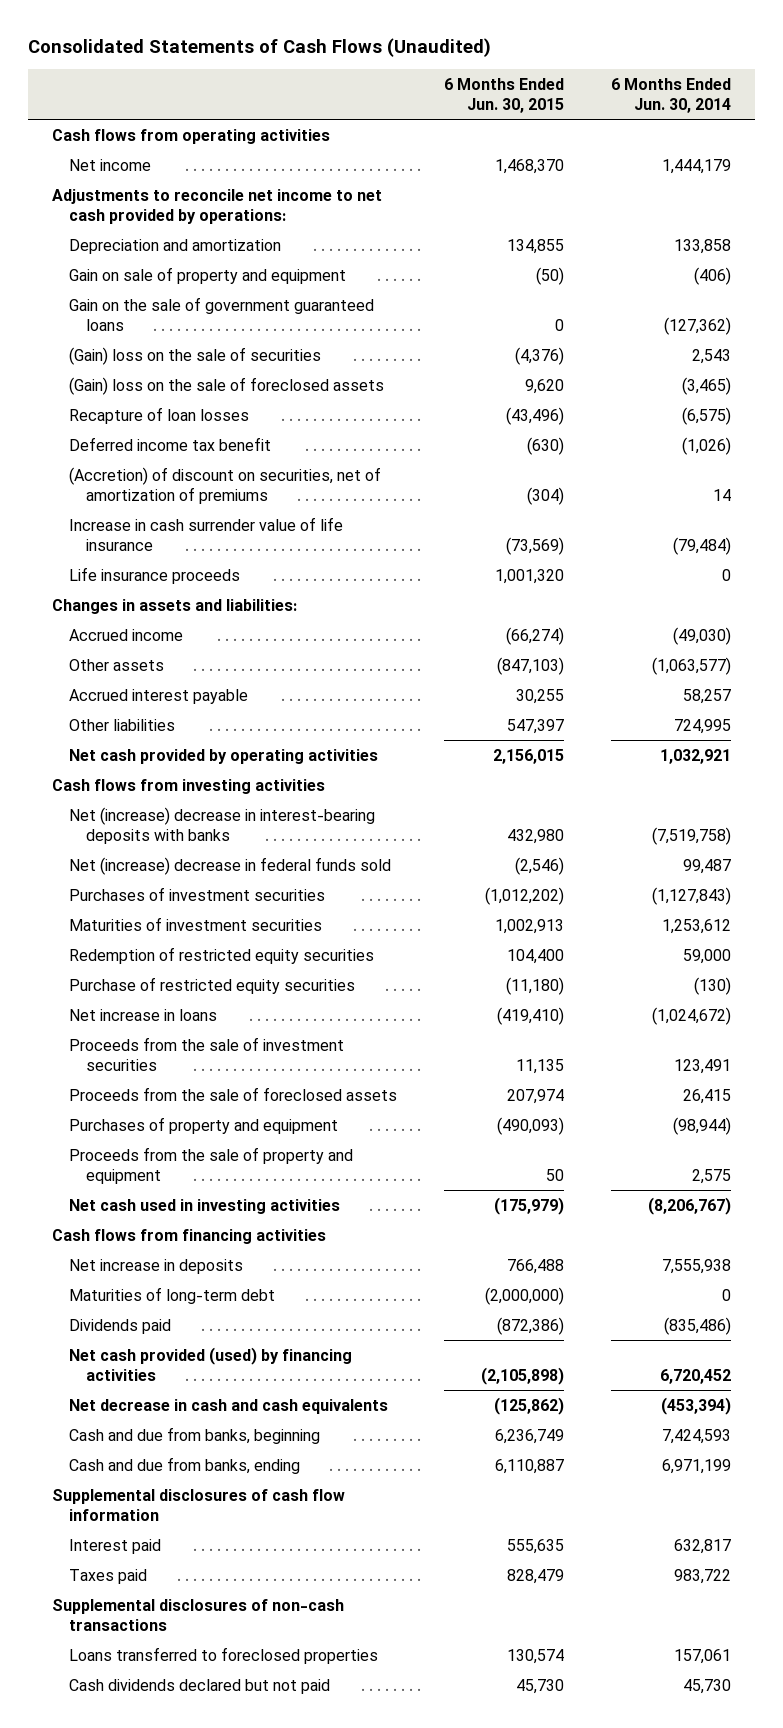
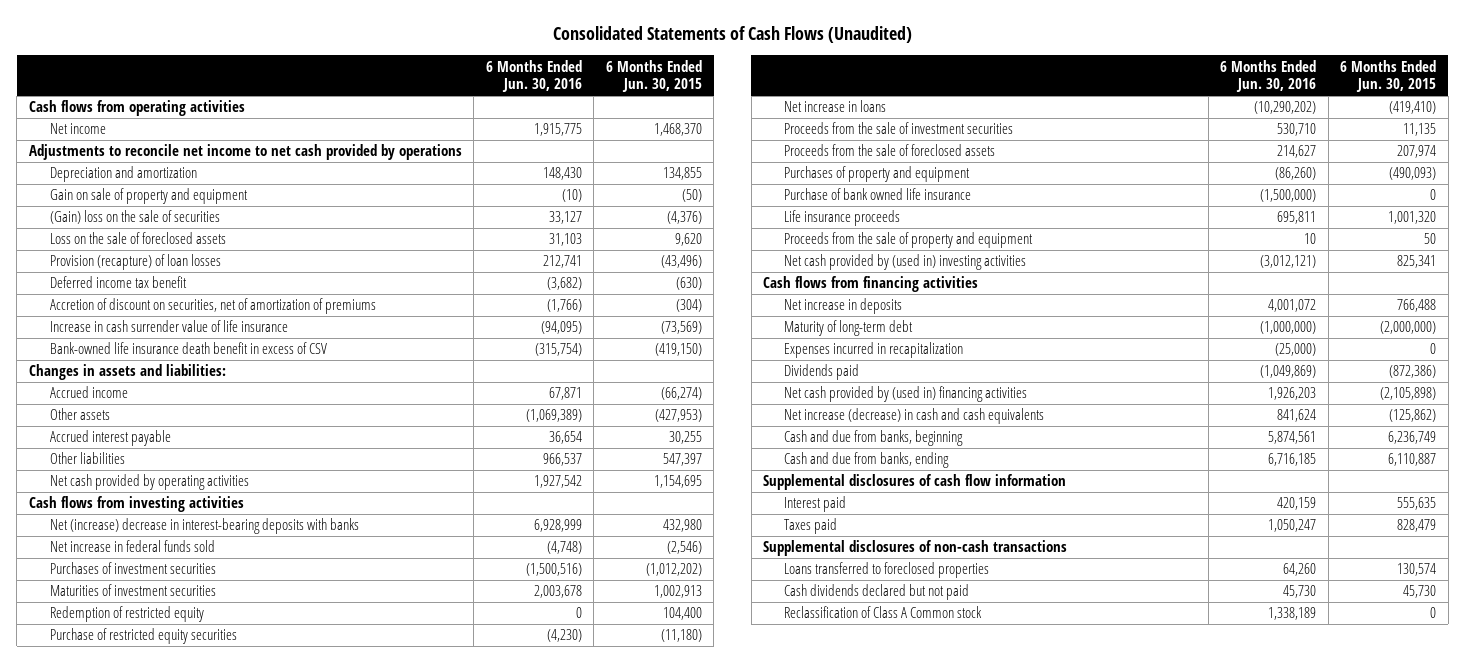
[611,78,732,114] 6 Months Ended Jun. 30, 2014 -> none
none -> [485,59,582,93] 6 Months Ended Jun. 30, 2016
[51,188,382,224] Adjustments to reconcile net income to net cash provided by operations: -> [28,144,462,161] Adjustments to reconcile net income to net cash provided by operations
[69,296,375,331] Gain on the sale of government guaranteed loans -> none
[69,376,385,395] (Gain) loss on the sale of foreclosed assets -> [49,232,226,245] Loss on the sale of foreclosed assets
[69,406,250,424] Recapture of loan losses -> [49,254,221,271] Provision (recapture) of loan losses
[69,466,382,504] (Accretion) of discount on securities, net of amortization of premiums -> [49,298,376,315] Accretion of discount on securities, net of amortization of premiums
none -> [49,342,327,355] Bank-owned life insurance death benefit in excess of CSV
[497,656,565,675] (847,103) -> [654,409,702,423] (427,953)
[493,748,565,764] 2,156,015 -> [653,475,702,489] 1,154,695
[69,856,392,875] Net (increase) decrease in federal funds sold -> [49,540,215,553] Net increase in federal funds sold
[69,946,375,964] Redemption of restricted equity securities -> [49,606,204,623] Redemption of restricted equity
none -> [784,188,972,201] Purchase of bank owned life insurance
[69,566,241,584] Life insurance proceeds -> [784,210,901,227] Life insurance proceeds
[69,1198,341,1214] Net cash used in investing activities -> [784,254,1027,271] Net cash provided by (used in) investing activities
[494,1196,565,1215] (175,979) -> [1397,255,1437,269] 825,341
[69,1286,276,1304] Maturities of long-term debt -> [784,320,914,337] Maturity of long-term debt
none -> [784,342,964,359] Expenses incurred in recapitalization
[69,1346,353,1381] Net cash provided (used) by financing activities -> [784,386,1028,403] Net cash provided by (used in) financing activities
[69,1398,389,1414] Net decrease in cash and cash equivalents -> [784,408,1045,425] Net increase (decrease) in cash and cash equivalents
none -> [784,606,983,619] Reclassification of Class A Common stock

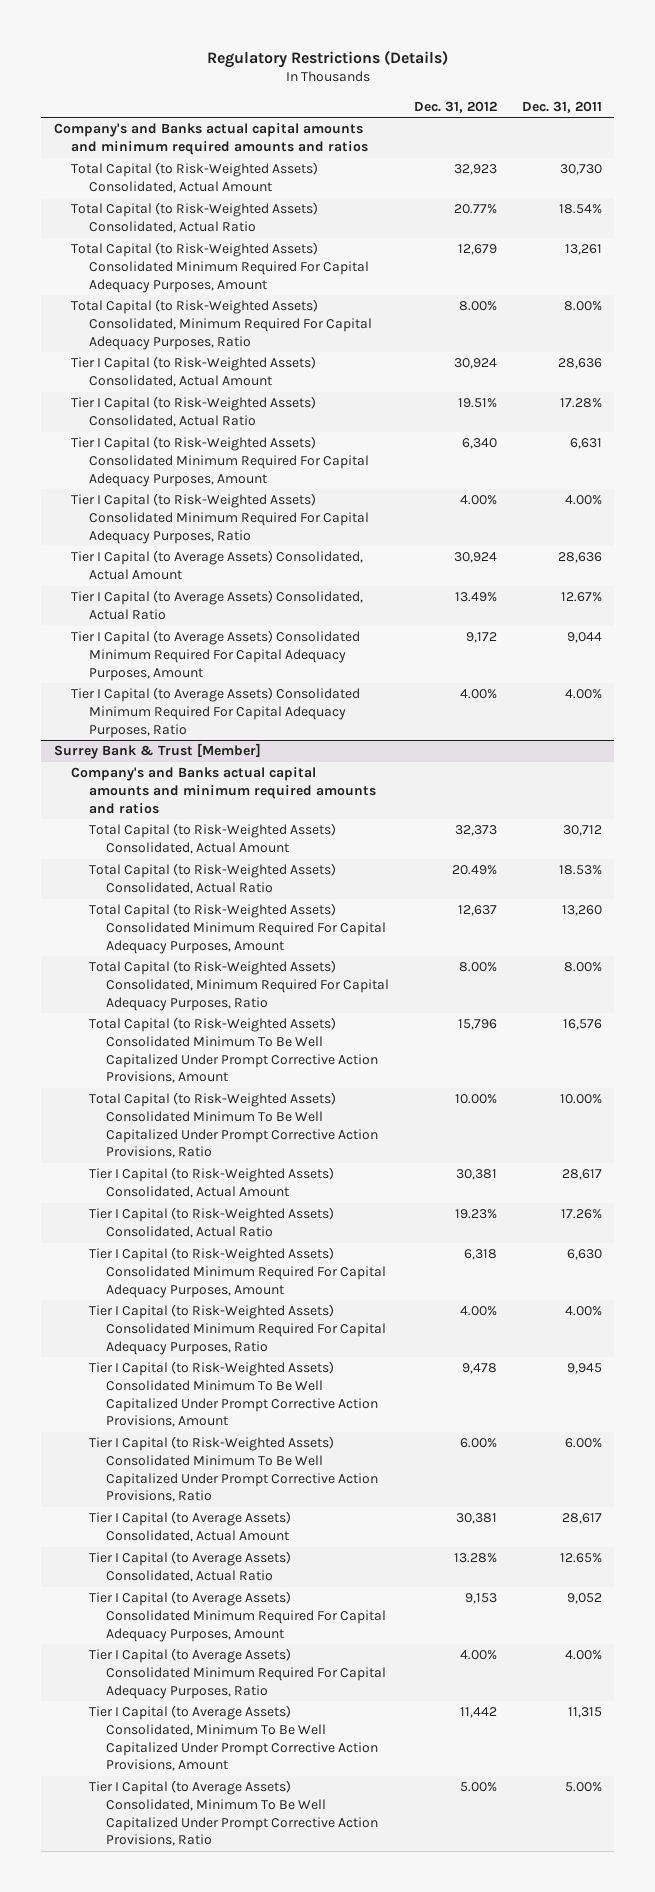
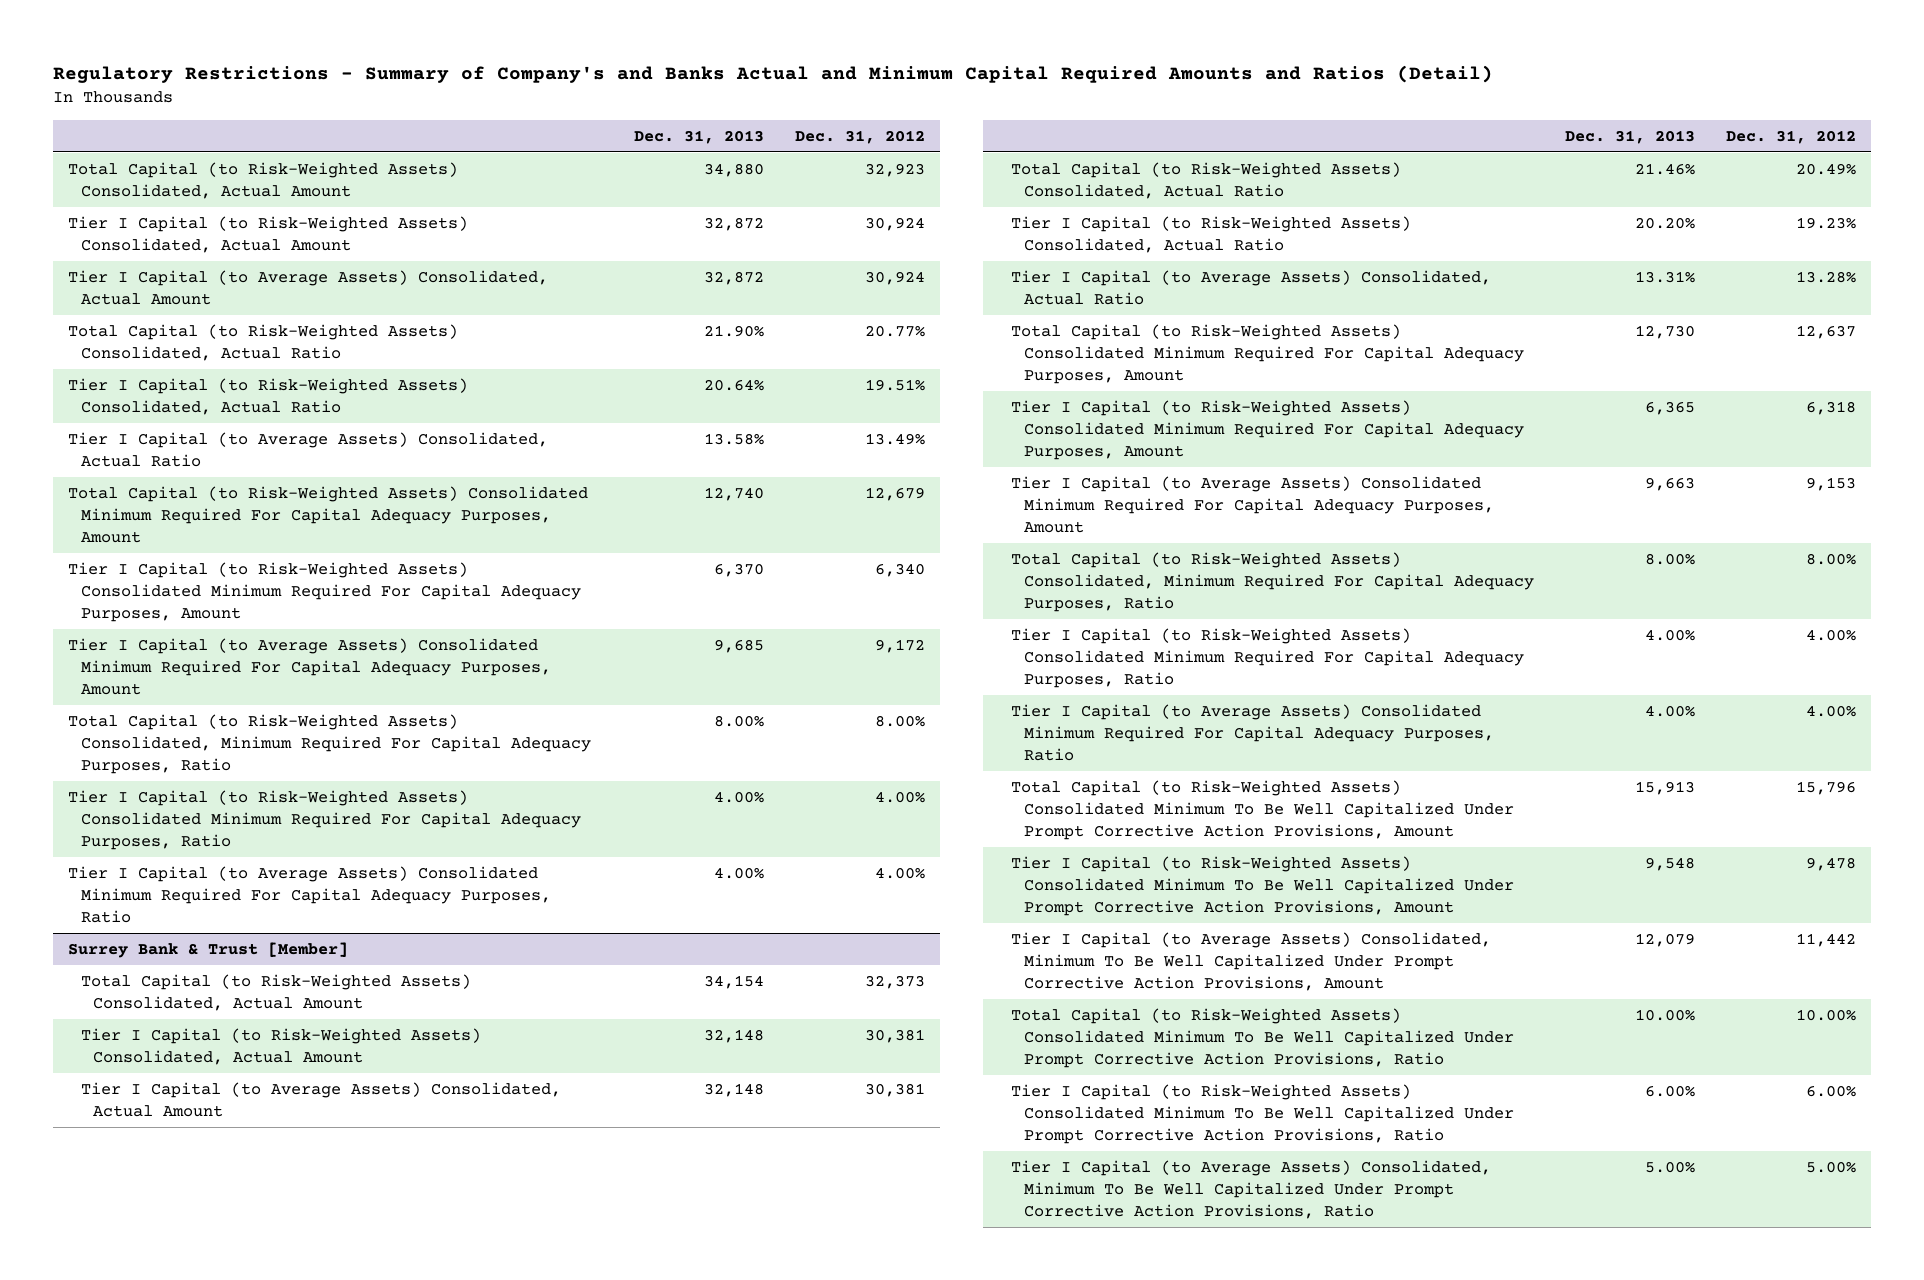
[206,49,448,68] Regulatory Restrictions (Details) -> [52,65,1493,84] Regulatory Restrictions - Summary of Company's and Banks Actual and Minimum Capital Required Amounts and Ratios (Detail)
[521,100,602,113] Dec. 31, 2011 -> none
none -> [634,129,765,144] Dec. 31, 2013
[53,123,369,156] Company's and Banks actual capital amounts and minimum required amounts and ratios -> none
[71,202,319,234] Total Capital (to Risk-Weighted Assets) Consolidated, Actual Ratio -> [68,323,459,361] Total Capital (to Risk-Weighted Assets) Consolidated, Actual Ratio
[71,396,317,428] Tier I Capital (to Risk-Weighted Assets) Consolidated, Actual Ratio -> [68,377,469,415] Tier I Capital (to Risk-Weighted Assets) Consolidated, Actual Ratio
[71,242,369,293] Total Capital (to Risk-Weighted Assets) Consolidated Minimum Required For Capital Adequacy Purposes, Amount -> [68,485,589,543] Total Capital (to Risk-Weighted Assets) Consolidated Minimum Required For Capital Adequacy Purposes, Amount
[71,436,369,487] Tier I Capital (to Risk-Weighted Assets) Consolidated Minimum Required For Capital Adequacy Purposes, Amount -> [68,561,581,622] Tier I Capital (to Risk-Weighted Assets) Consolidated Minimum Required For Capital Adequacy Purposes, Amount
[71,299,372,350] Total Capital (to Risk-Weighted Assets) Consolidated, Minimum Required For Capital Adequacy Purposes, Ratio -> [68,713,591,774] Total Capital (to Risk-Weighted Assets) Consolidated, Minimum Required For Capital Adequacy Purposes, Ratio
[71,493,369,544] Tier I Capital (to Risk-Weighted Assets) Consolidated Minimum Required For Capital Adequacy Purposes, Ratio -> [68,789,581,850] Tier I Capital (to Risk-Weighted Assets) Consolidated Minimum Required For Capital Adequacy Purposes, Ratio
[71,767,376,814] Company's and Banks actual capital amounts and minimum required amounts and ratios -> none
[88,863,336,895] Total Capital (to Risk-Weighted Assets) Consolidated, Actual Ratio -> [1011,161,1402,199] Total Capital (to Risk-Weighted Assets) Consolidated, Actual Ratio
[88,1207,334,1239] Tier I Capital (to Risk-Weighted Assets) Consolidated, Actual Ratio -> [1011,215,1412,253] Tier I Capital (to Risk-Weighted Assets) Consolidated, Actual Ratio
[88,903,387,954] Total Capital (to Risk-Weighted Assets) Consolidated Minimum Required For Capital Adequacy Purposes, Amount -> [1011,323,1525,384] Total Capital (to Risk-Weighted Assets) Consolidated Minimum Required For Capital Adequacy Purposes, Amount
[88,1247,387,1298] Tier I Capital (to Risk-Weighted Assets) Consolidated Minimum Required For Capital Adequacy Purposes, Amount -> [1011,399,1525,460] Tier I Capital (to Risk-Weighted Assets) Consolidated Minimum Required For Capital Adequacy Purposes, Amount
[88,960,390,1011] Total Capital (to Risk-Weighted Assets) Consolidated, Minimum Required For Capital Adequacy Purposes, Ratio -> [1011,551,1535,612] Total Capital (to Risk-Weighted Assets) Consolidated, Minimum Required For Capital Adequacy Purposes, Ratio
[88,1304,387,1355] Tier I Capital (to Risk-Weighted Assets) Consolidated Minimum Required For Capital Adequacy Purposes, Ratio -> [1011,627,1525,688] Tier I Capital (to Risk-Weighted Assets) Consolidated Minimum Required For Capital Adequacy Purposes, Ratio
[88,1017,379,1084] Total Capital (to Risk-Weighted Assets) Consolidated Minimum To Be Well Capitalized Under Prompt Corrective Action Provisions, Amount -> [1011,779,1515,840] Total Capital (to Risk-Weighted Assets) Consolidated Minimum To Be Well Capitalized Under Prompt Corrective Action Provisions, Amount
[88,1361,379,1428] Tier I Capital (to Risk-Weighted Assets) Consolidated Minimum To Be Well Capitalized Under Prompt Corrective Action Provisions, Amount -> [1011,855,1515,916] Tier I Capital (to Risk-Weighted Assets) Consolidated Minimum To Be Well Capitalized Under Prompt Corrective Action Provisions, Amount
[88,1092,379,1159] Total Capital (to Risk-Weighted Assets) Consolidated Minimum To Be Well Capitalized Under Prompt Corrective Action Provisions, Ratio -> [1011,1007,1515,1068] Total Capital (to Risk-Weighted Assets) Consolidated Minimum To Be Well Capitalized Under Prompt Corrective Action Provisions, Ratio
[88,1436,379,1503] Tier I Capital (to Risk-Weighted Assets) Consolidated Minimum To Be Well Capitalized Under Prompt Corrective Action Provisions, Ratio -> [1011,1083,1515,1144] Tier I Capital (to Risk-Weighted Assets) Consolidated Minimum To Be Well Capitalized Under Prompt Corrective Action Provisions, Ratio

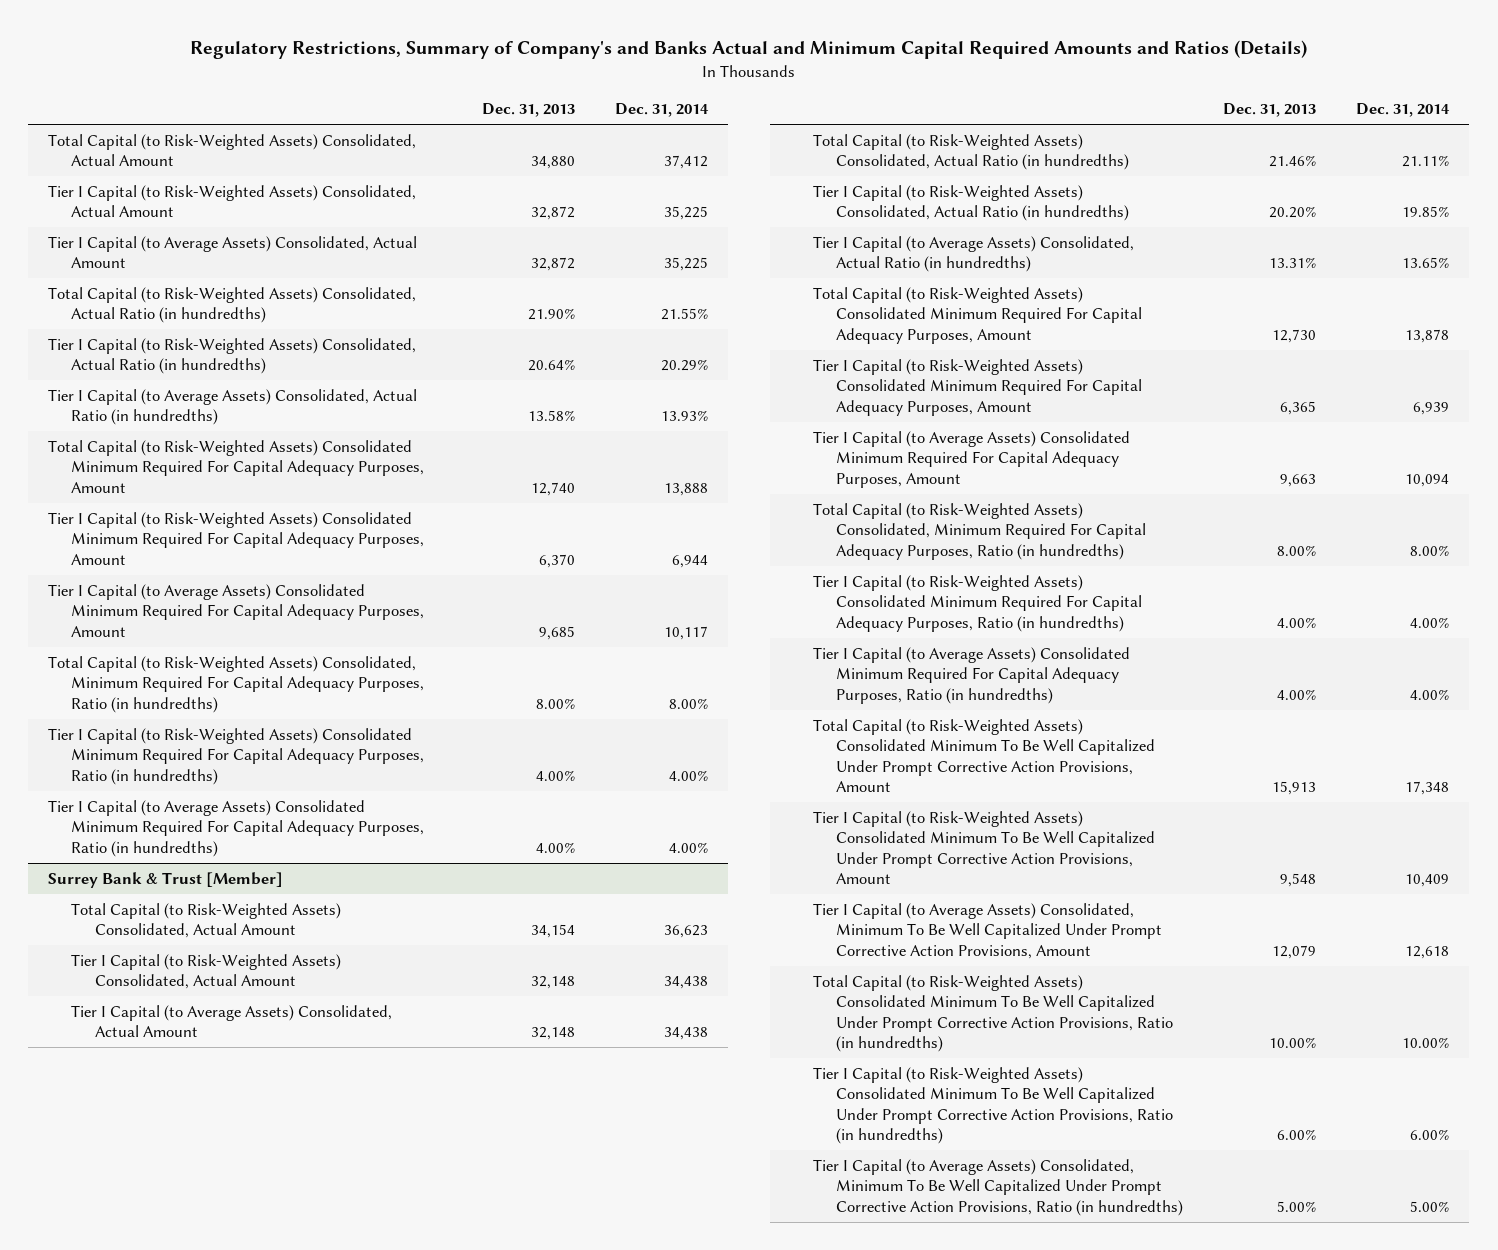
[52,65,1493,84] Regulatory Restrictions - Summary of Company's and Banks Actual and Minimum Capital Required Amounts and Ratios (Detail) -> [189,40,1307,60] Regulatory Restrictions, Summary of Company's and Banks Actual and Minimum Capital Required Amounts and Ratios (Details)
[794,129,925,144] Dec. 31, 2012 -> none
none -> [614,103,709,118] Dec. 31, 2014
[68,323,459,361] Total Capital (to Risk-Weighted Assets) Consolidated, Actual Ratio -> [48,286,417,324] Total Capital (to Risk-Weighted Assets) Consolidated, Actual Ratio (in hundredths)
[68,377,469,415] Tier I Capital (to Risk-Weighted Assets) Consolidated, Actual Ratio -> [48,337,417,375] Tier I Capital (to Risk-Weighted Assets) Consolidated, Actual Ratio (in hundredths)
[68,431,549,467] Tier I Capital (to Average Assets) Consolidated, Actual Ratio -> [48,388,418,426] Tier I Capital (to Average Assets) Consolidated, Actual Ratio (in hundredths)
[68,713,591,774] Total Capital (to Risk-Weighted Assets) Consolidated, Minimum Required For Capital Adequacy Purposes, Ratio -> [48,655,425,713] Total Capital (to Risk-Weighted Assets) Consolidated, Minimum Required For Capital Adequacy Purposes, Ratio (in hundredths)
[68,789,581,850] Tier I Capital (to Risk-Weighted Assets) Consolidated Minimum Required For Capital Adequacy Purposes, Ratio -> [48,727,425,785] Tier I Capital (to Risk-Weighted Assets) Consolidated Minimum Required For Capital Adequacy Purposes, Ratio (in hundredths)
[68,865,551,923] Tier I Capital (to Average Assets) Consolidated Minimum Required For Capital Adequacy Purposes, Ratio -> [48,799,425,857] Tier I Capital (to Average Assets) Consolidated Minimum Required For Capital Adequacy Purposes, Ratio (in hundredths)
[1011,161,1402,199] Total Capital (to Risk-Weighted Assets) Consolidated, Actual Ratio -> [812,133,1130,171] Total Capital (to Risk-Weighted Assets) Consolidated, Actual Ratio (in hundredths)
[1011,215,1412,253] Tier I Capital (to Risk-Weighted Assets) Consolidated, Actual Ratio -> [812,184,1130,222] Tier I Capital (to Risk-Weighted Assets) Consolidated, Actual Ratio (in hundredths)
[1011,269,1492,305] Tier I Capital (to Average Assets) Consolidated, Actual Ratio -> [812,235,1134,273] Tier I Capital (to Average Assets) Consolidated, Actual Ratio (in hundredths)
[1011,551,1535,612] Total Capital (to Risk-Weighted Assets) Consolidated, Minimum Required For Capital Adequacy Purposes, Ratio -> [812,502,1147,560] Total Capital (to Risk-Weighted Assets) Consolidated, Minimum Required For Capital Adequacy Purposes, Ratio (in hundredths)
[1011,627,1525,688] Tier I Capital (to Risk-Weighted Assets) Consolidated Minimum Required For Capital Adequacy Purposes, Ratio -> [812,574,1143,632] Tier I Capital (to Risk-Weighted Assets) Consolidated Minimum Required For Capital Adequacy Purposes, Ratio (in hundredths)
[1011,703,1495,761] Tier I Capital (to Average Assets) Consolidated Minimum Required For Capital Adequacy Purposes, Ratio -> [812,646,1130,704] Tier I Capital (to Average Assets) Consolidated Minimum Required For Capital Adequacy Purposes, Ratio (in hundredths)
[1011,1007,1515,1068] Total Capital (to Risk-Weighted Assets) Consolidated Minimum To Be Well Capitalized Under Prompt Corrective Action Provisions, Ratio -> [812,974,1174,1053] Total Capital (to Risk-Weighted Assets) Consolidated Minimum To Be Well Capitalized Under Prompt Corrective Action Provisions, Ratio (in hundredths)
[1011,1083,1515,1144] Tier I Capital (to Risk-Weighted Assets) Consolidated Minimum To Be Well Capitalized Under Prompt Corrective Action Provisions, Ratio -> [812,1066,1174,1145] Tier I Capital (to Risk-Weighted Assets) Consolidated Minimum To Be Well Capitalized Under Prompt Corrective Action Provisions, Ratio (in hundredths)
[1011,1159,1492,1219] Tier I Capital (to Average Assets) Consolidated, Minimum To Be Well Capitalized Under Prompt Corrective Action Provisions, Ratio -> [812,1158,1184,1216] Tier I Capital (to Average Assets) Consolidated, Minimum To Be Well Capitalized Under Prompt Corrective Action Provisions, Ratio (in hundredths)

